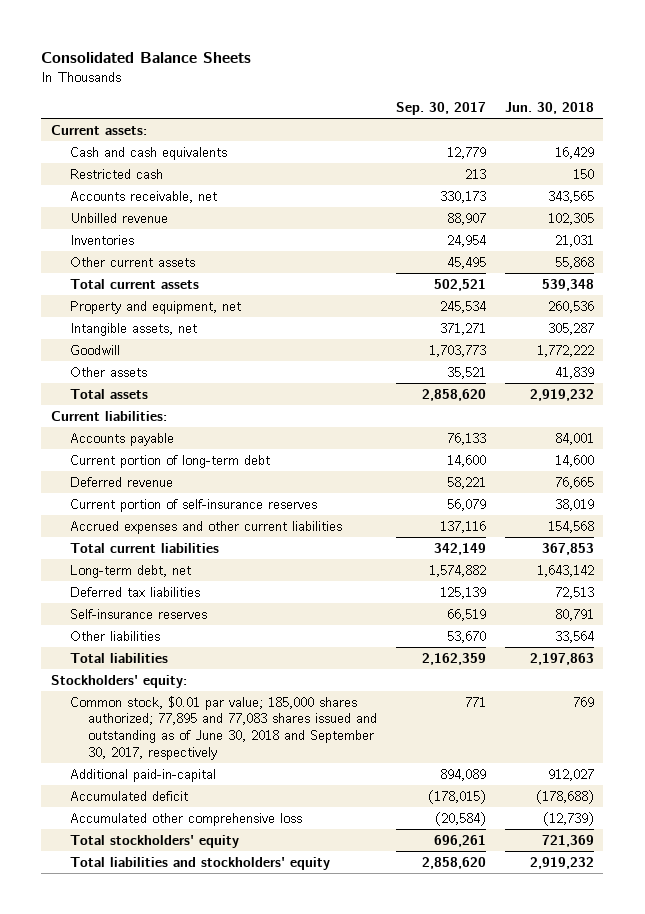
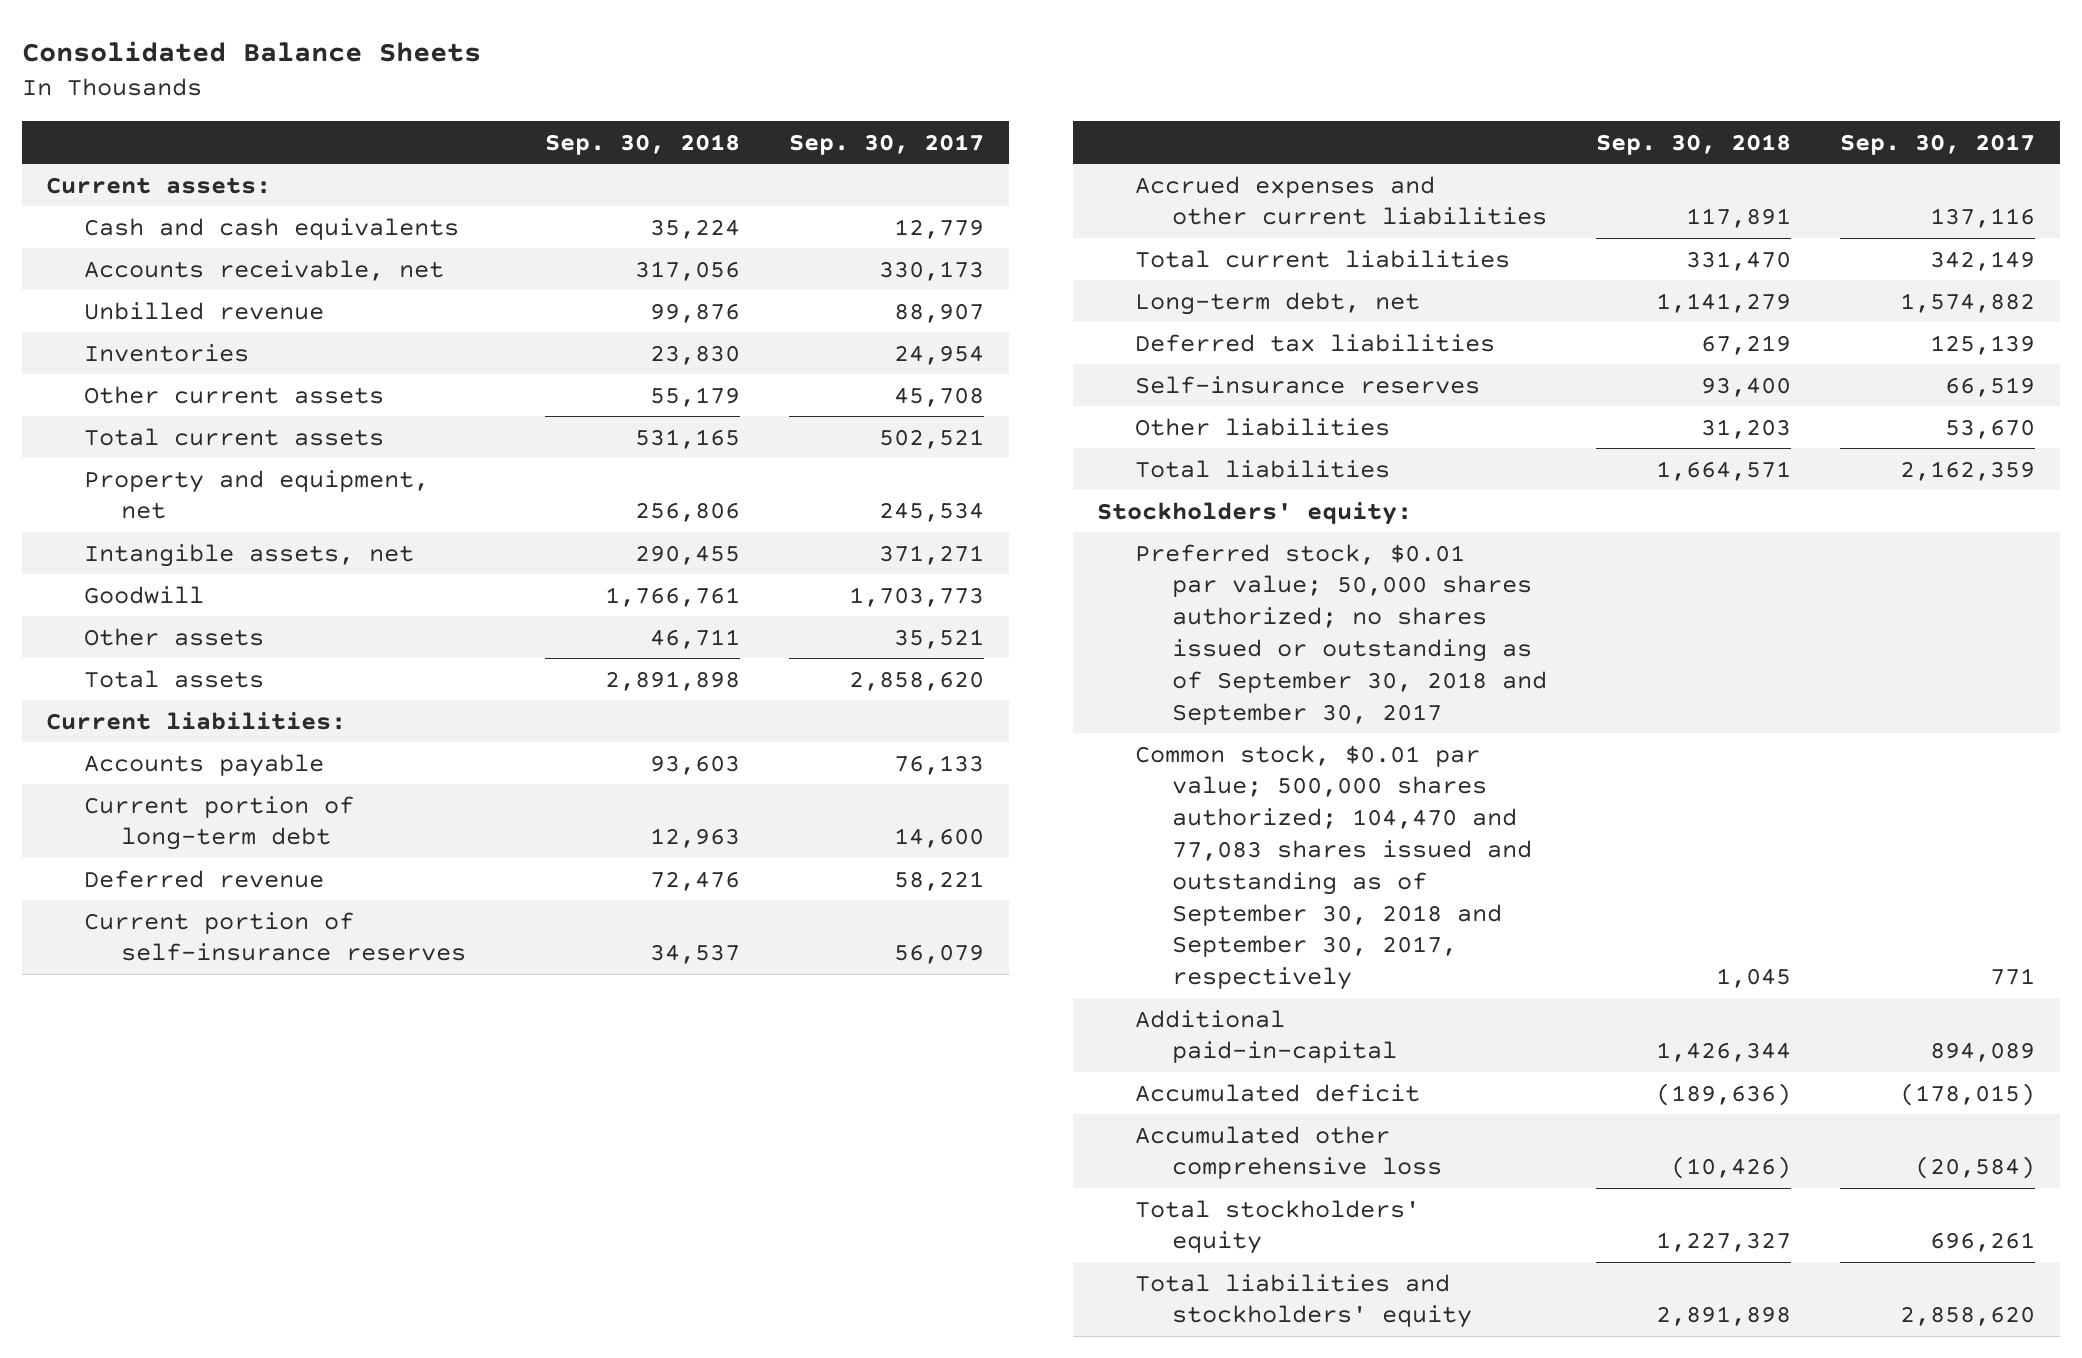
[504,102,594,115] Jun. 30, 2018 -> none
none -> [545,133,741,155] Sep. 30, 2018
[69,168,163,179] Restricted cash -> none
[447,256,487,269] 45,495 -> [894,386,985,407] 45,708
none -> [1134,543,1548,725] Preferred stock, $0.01 par value; 50,000 shares authorized; no shares issued or outstanding as of September 30, 2018 and September 30, 2017
[69,695,378,760] Common stock, $0.01 par value; 185,000 shares authorized; 77,895 and 77,083 shares issued and outstanding as of June 30, 2018 and September 30, 2017, respectively -> [1134,744,1533,991] Common stock, $0.01 par value; 500,000 shares authorized; 104,470 and 77,083 shares issued and outstanding as of September 30, 2018 and September 30, 2017, respectively

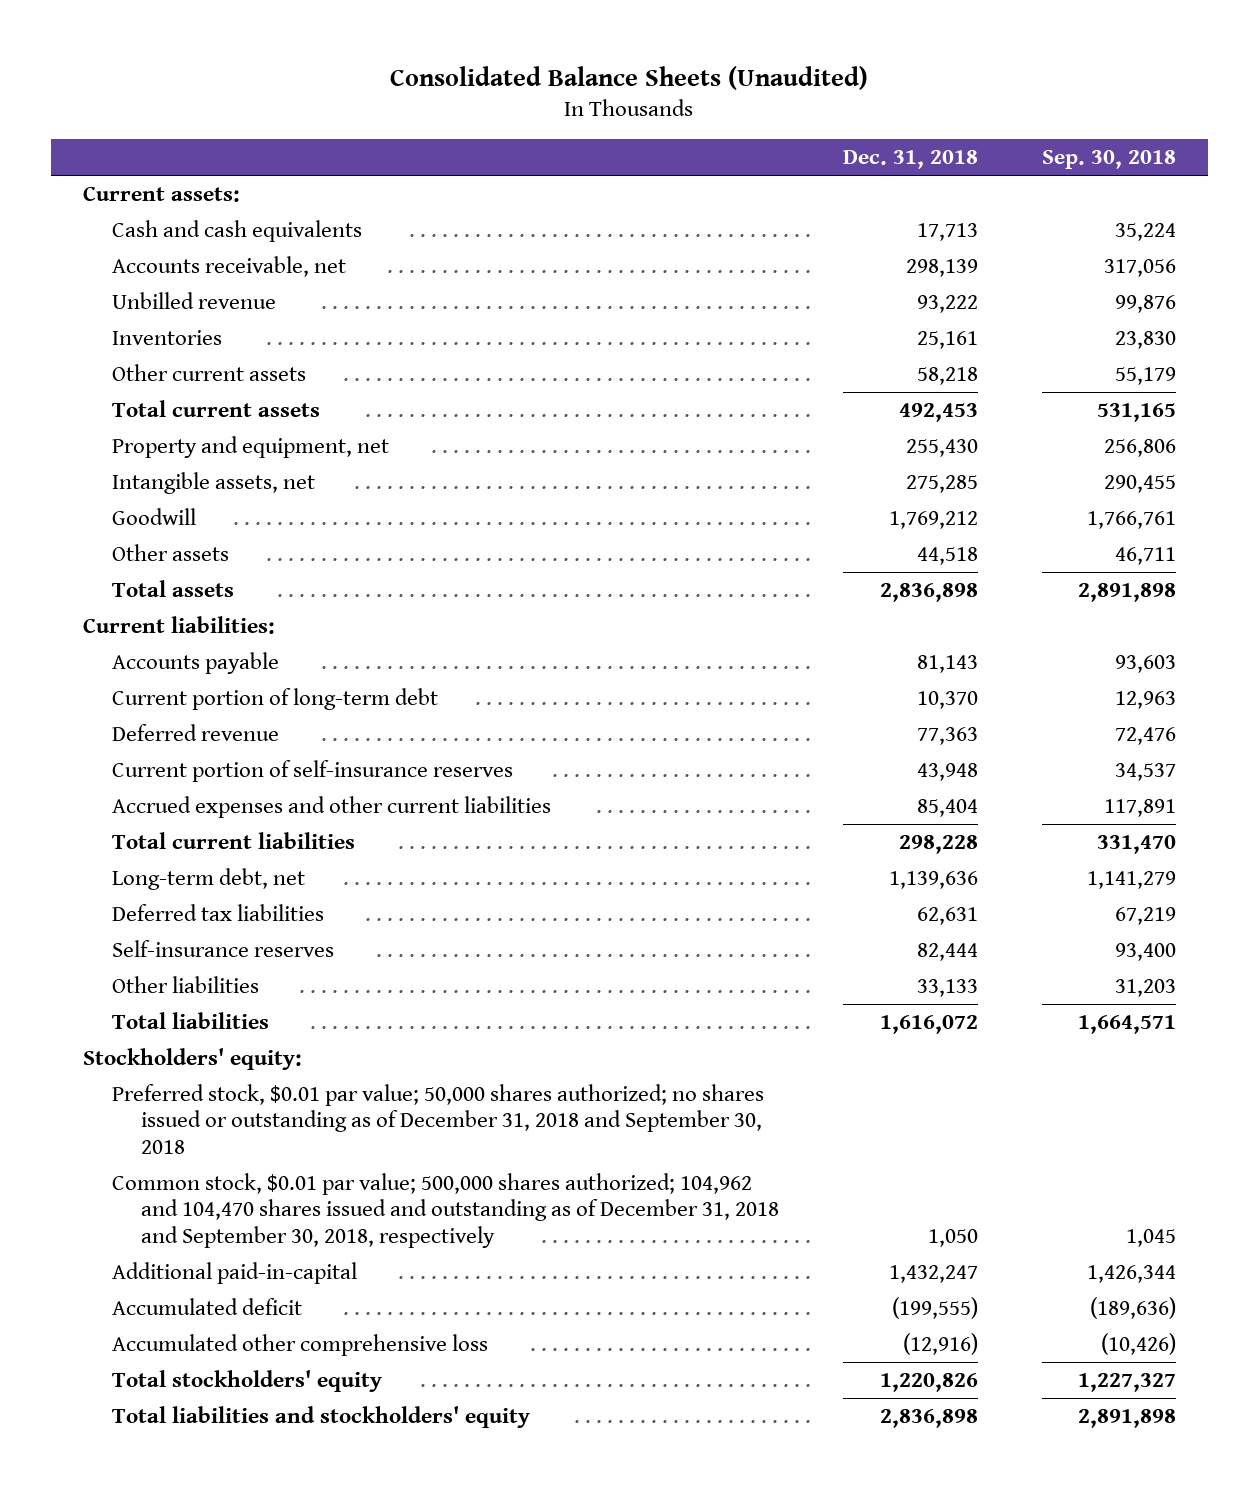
[21,41,481,63] Consolidated Balance Sheets -> [390,65,869,90] Consolidated Balance Sheets (Unaudited)
[789,133,985,155] Sep. 30, 2017 -> none
none -> [842,150,978,170] Dec. 31, 2018
[1134,543,1548,725] Preferred stock, $0.01 par value; 50,000 shares authorized; no shares issued or outstanding as of September 30, 2018 and September 30, 2017 -> [111,1084,764,1154] Preferred stock, $0.01 par value; 50,000 shares authorized; no shares issued or outstanding as of December 31, 2018 and September 30, 2018
[1134,744,1533,991] Common stock, $0.01 par value; 500,000 shares authorized; 104,470 and 77,083 shares issued and outstanding as of September 30, 2018 and September 30, 2017, respectively -> [111,1173,779,1248] Common stock, $0.01 par value; 500,000 shares authorized; 104,962 and 104,470 shares issued and outstanding as of December 31, 2018 and September 30, 2018, respectively

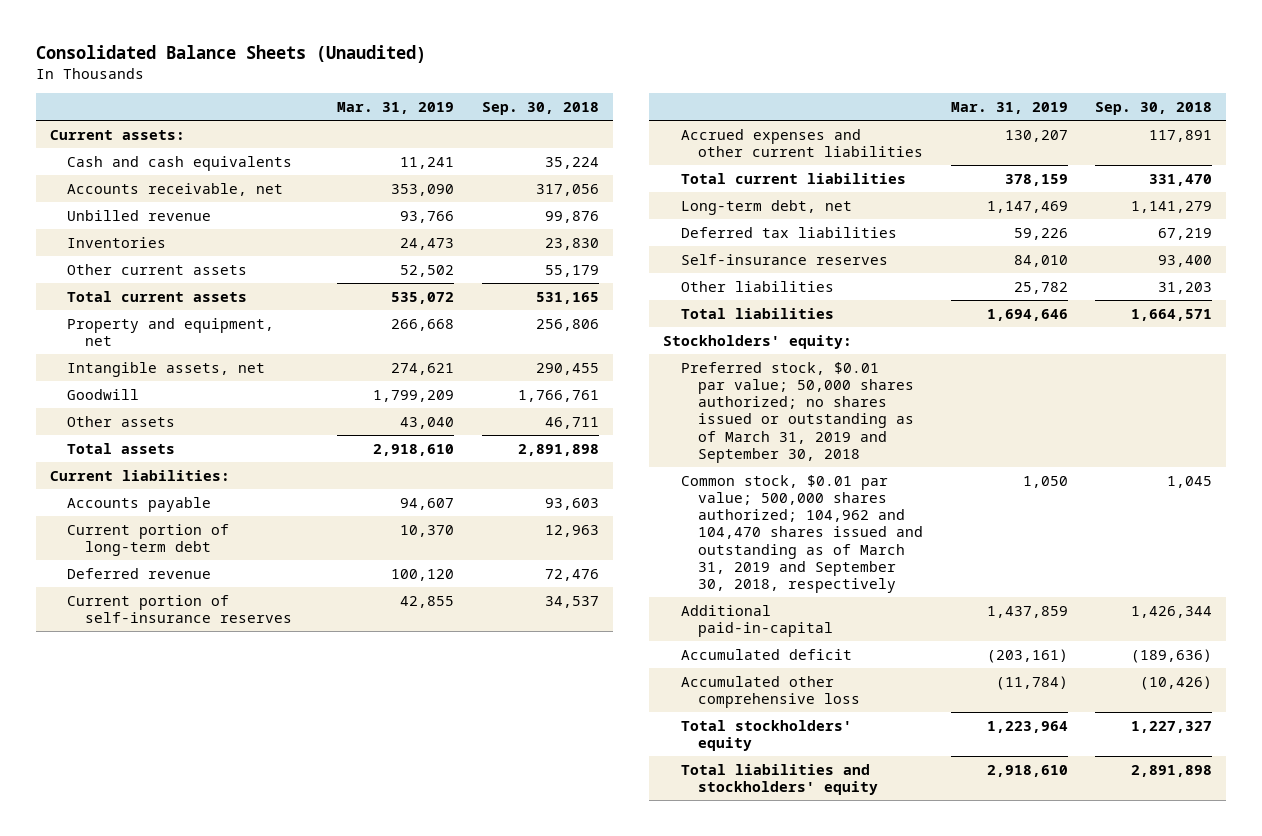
[842,150,978,170] Dec. 31, 2018 -> none
none -> [337,102,455,115] Mar. 31, 2019
[111,1084,764,1154] Preferred stock, $0.01 par value; 50,000 shares authorized; no shares issued or outstanding as of December 31, 2018 and September 30, 2018 -> [680,361,915,463] Preferred stock, $0.01 par value; 50,000 shares authorized; no shares issued or outstanding as of March 31, 2019 and September 30, 2018
[111,1173,779,1248] Common stock, $0.01 par value; 500,000 shares authorized; 104,962 and 104,470 shares issued and outstanding as of December 31, 2018 and September 30, 2018, respectively -> [680,474,924,594] Common stock, $0.01 par value; 500,000 shares authorized; 104,962 and 104,470 shares issued and outstanding as of March 31, 2019 and September 30, 2018, respectively

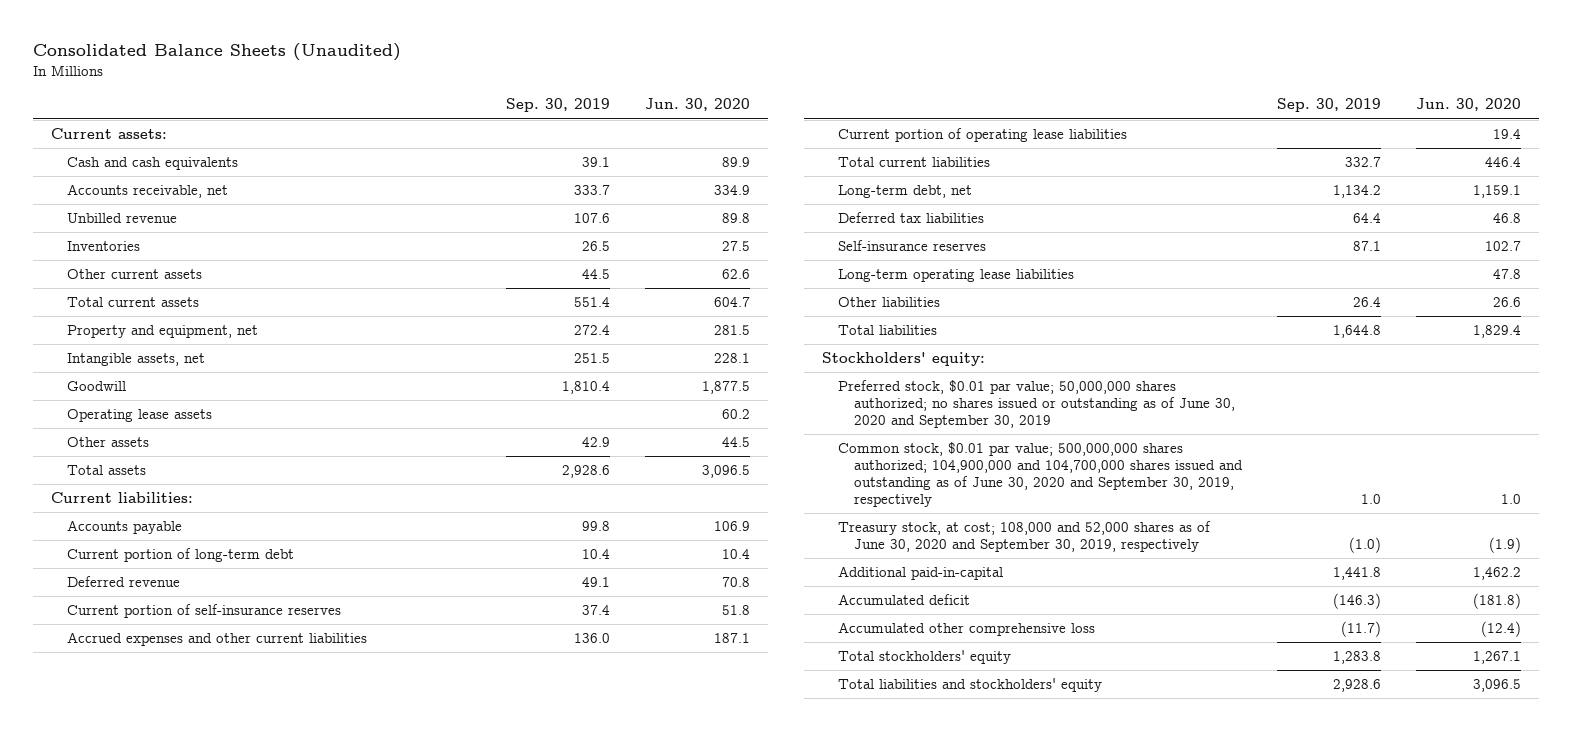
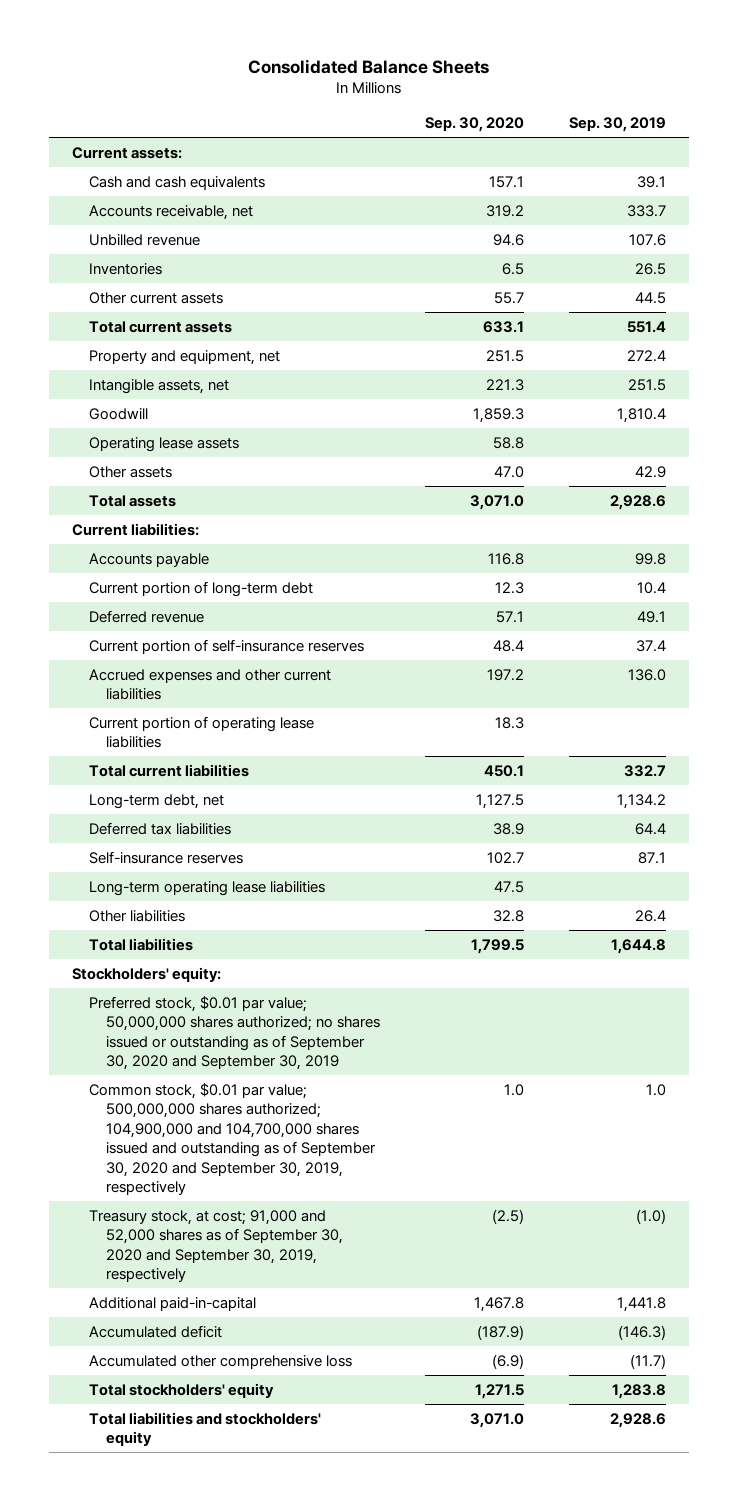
[33,42,402,61] Consolidated Balance Sheets (Unaudited) -> [247,58,489,74] Consolidated Balance Sheets
[645,98,751,112] Jun. 30, 2020 -> none
none -> [425,117,525,133] Sep. 30, 2020
[838,380,1236,428] Preferred stock, $0.01 par value; 50,000,000 shares authorized; no shares issued or outstanding as of June 30, 2020 and September 30, 2019 -> [88,995,381,1071] Preferred stock, $0.01 par value; 50,000,000 shares authorized; no shares issued or outstanding as of September 30, 2020 and September 30, 2019
[838,442,1244,507] Common stock, $0.01 par value; 500,000,000 shares authorized; 104,900,000 and 104,700,000 shares issued and outstanding as of June 30, 2020 and September 30, 2019, respectively -> [88,1082,377,1196] Common stock, $0.01 par value; 500,000,000 shares authorized; 104,900,000 and 104,700,000 shares issued and outstanding as of September 30, 2020 and September 30, 2019, respectively
[838,521,1212,553] Treasury stock, at cost; 108,000 and 52,000 shares as of June 30, 2020 and September 30, 2019, respectively -> [88,1209,344,1283] Treasury stock, at cost; 91,000 and 52,000 shares as of September 30, 2020 and September 30, 2019, respectively

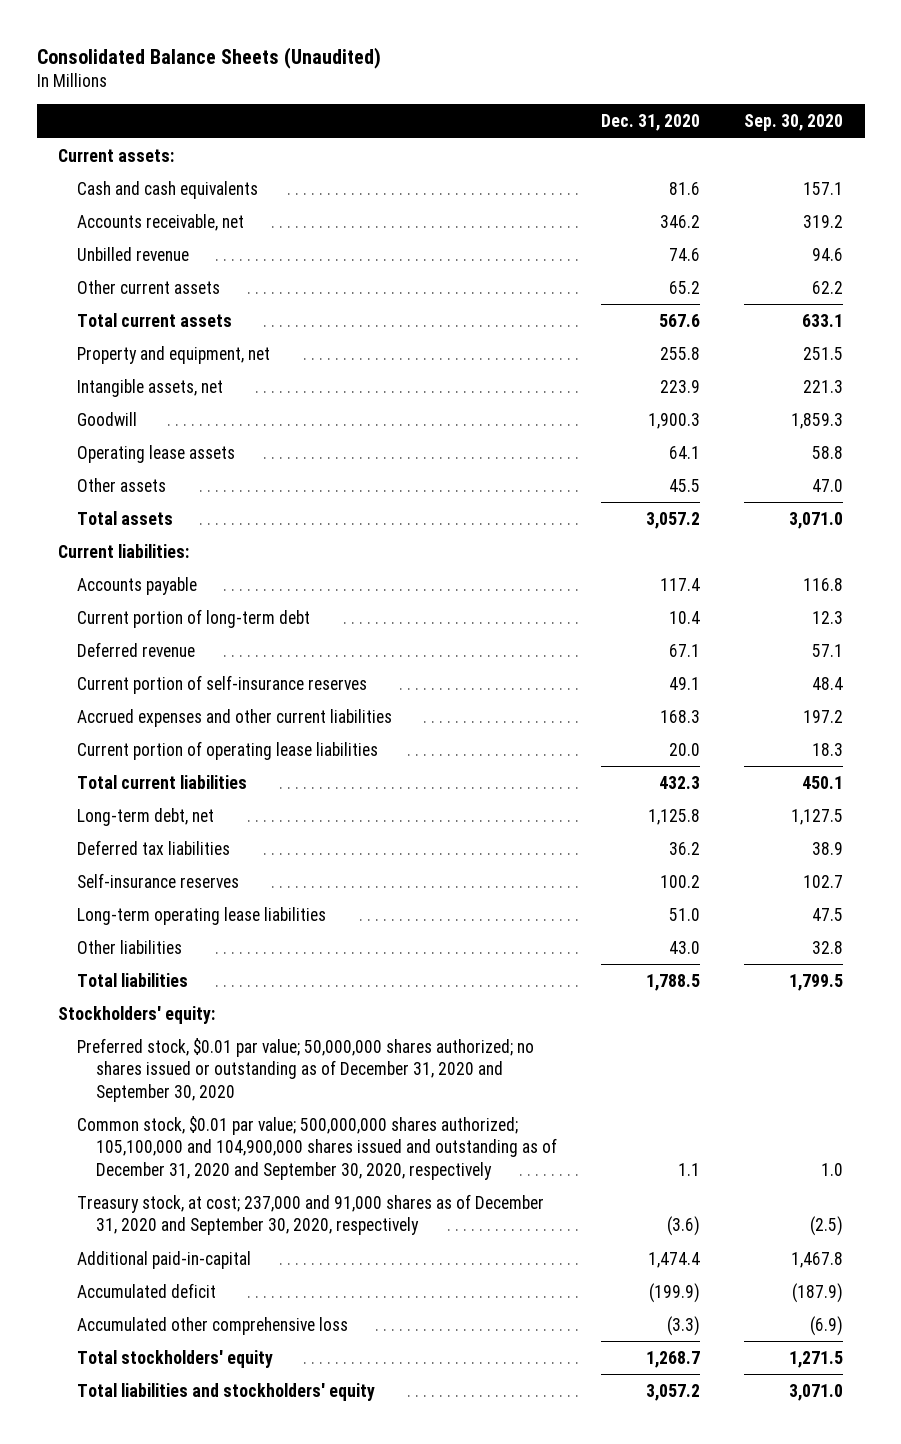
[247,58,489,74] Consolidated Balance Sheets -> [36,46,381,69] Consolidated Balance Sheets (Unaudited)
[569,117,667,133] Sep. 30, 2019 -> none
none -> [601,114,701,132] Dec. 31, 2020
[88,262,162,275] Inventories -> none
[494,291,525,304] 55.7 -> [811,280,843,294] 62.2
[88,995,381,1071] Preferred stock, $0.01 par value; 50,000,000 shares authorized; no shares issued or outstanding as of September 30, 2020 and September 30, 2019 -> [77,1037,535,1102] Preferred stock, $0.01 par value; 50,000,000 shares authorized; no shares issued or outstanding as of December 31, 2020 and September 30, 2020
[88,1082,377,1196] Common stock, $0.01 par value; 500,000,000 shares authorized; 104,900,000 and 104,700,000 shares issued and outstanding as of September 30, 2020 and September 30, 2019, respectively -> [77,1115,558,1180] Common stock, $0.01 par value; 500,000,000 shares authorized; 105,100,000 and 104,900,000 shares issued and outstanding as of December 31, 2020 and September 30, 2020, respectively
[88,1209,344,1283] Treasury stock, at cost; 91,000 and 52,000 shares as of September 30, 2020 and September 30, 2019, respectively -> [77,1193,545,1236] Treasury stock, at cost; 237,000 and 91,000 shares as of December 31, 2020 and September 30, 2020, respectively

